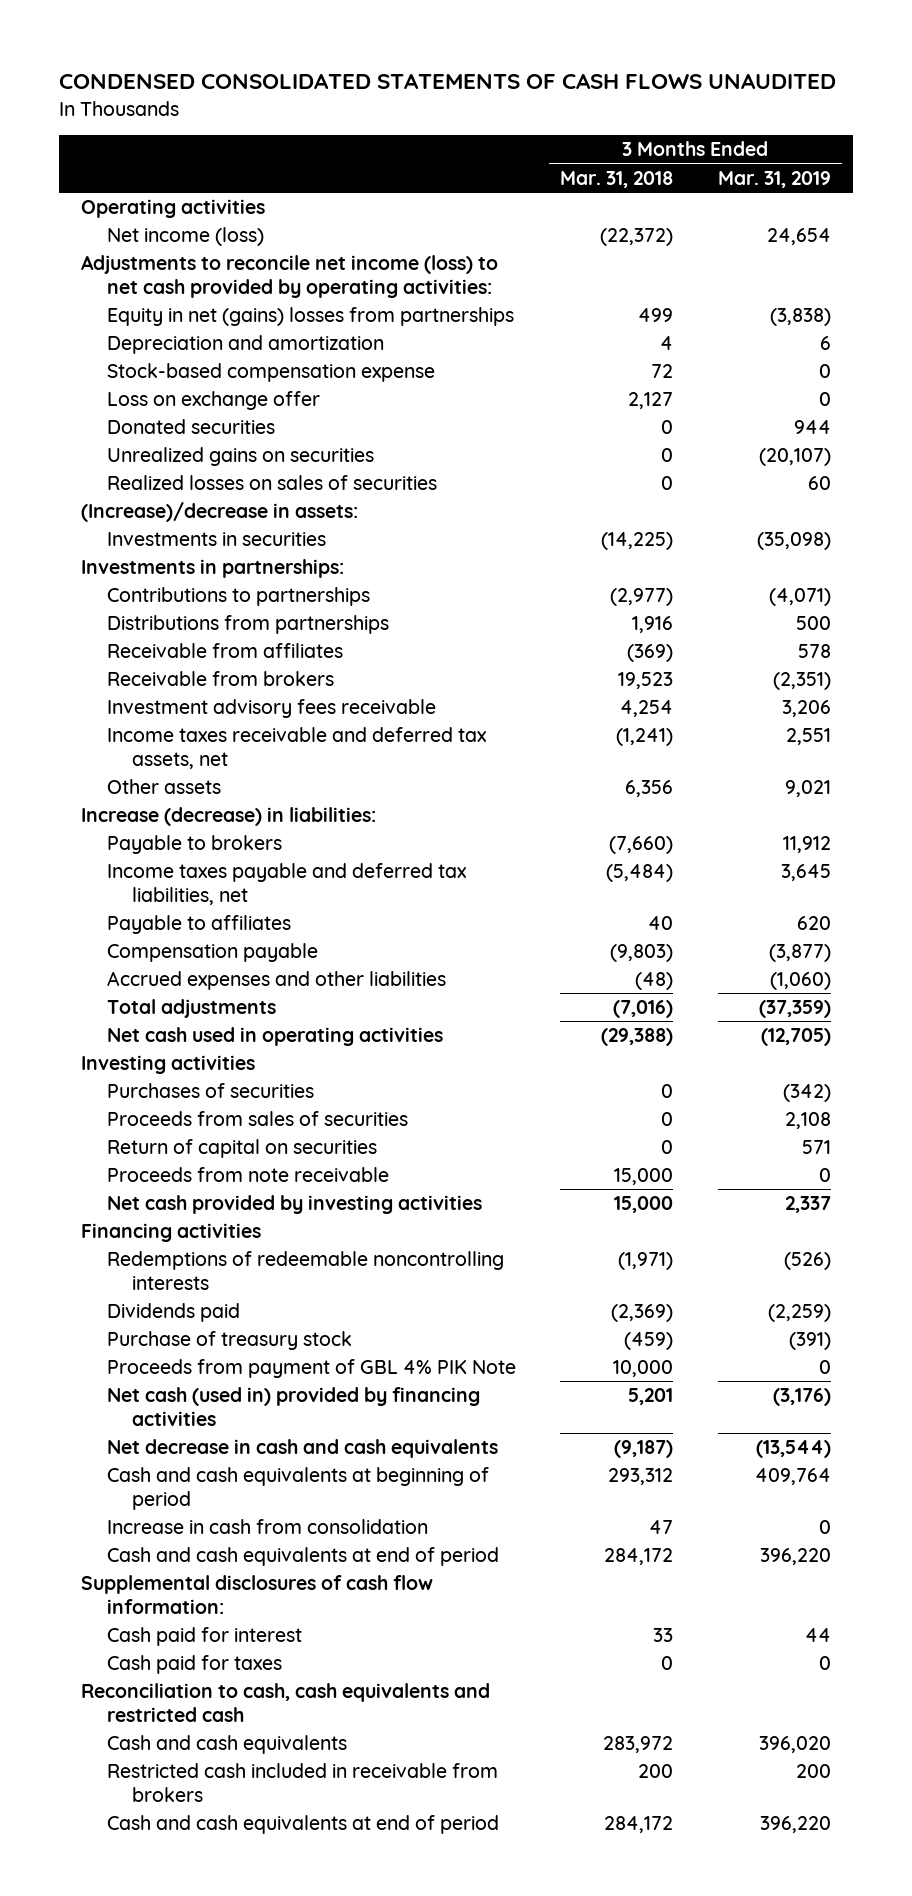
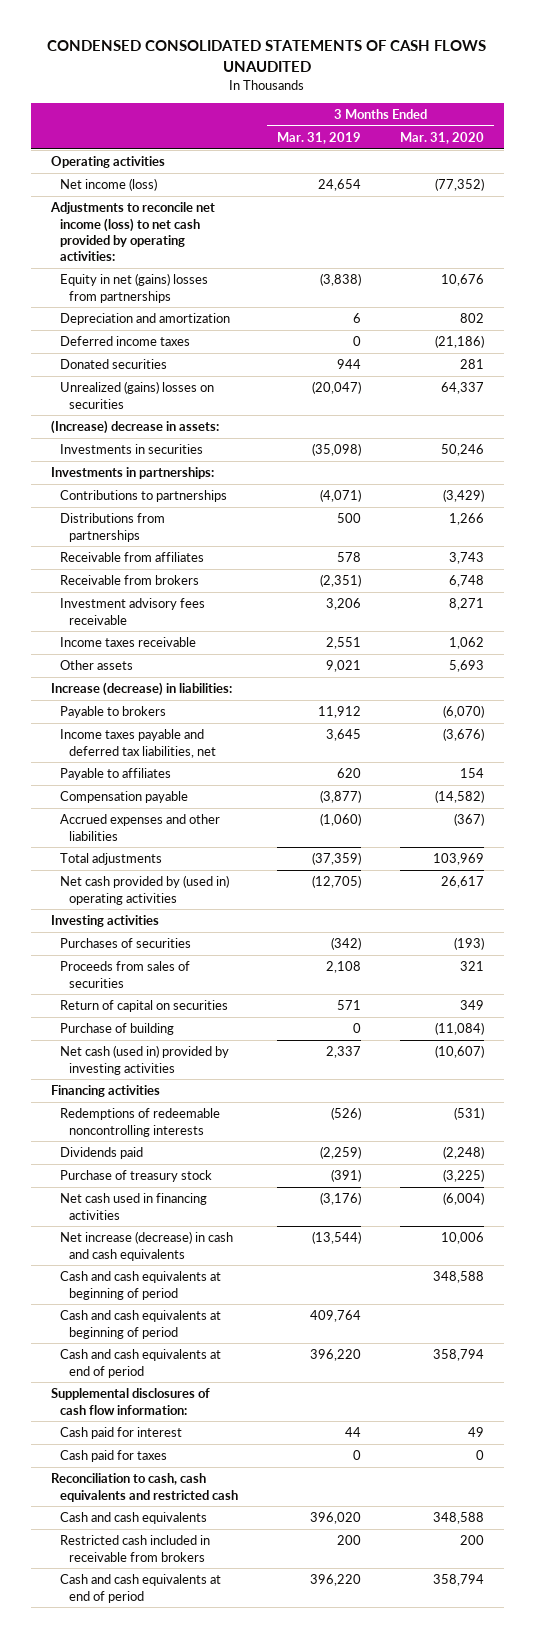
[560,170,674,188] Mar. 31, 2018 -> none
none -> [400,131,485,144] Mar. 31, 2020
[106,363,435,383] Stock-based compensation expense -> none
[106,391,320,411] Loss on exchange offer -> none
none -> [59,336,190,347] Deferred income taxes
[106,475,437,491] Realized losses on sales of securities -> none
[106,447,374,467] Unrealized gains on securities -> [59,381,214,409] Unrealized (gains) losses on securities
[758,448,831,467] (20,107) -> [312,381,362,395] (20,047)
[81,502,359,523] (Increase)/decrease in assets: -> [50,420,219,435] (Increase) decrease in assets:
[106,727,487,769] Income taxes receivable and deferred tax assets, net -> [59,637,196,648] Income taxes receivable
[106,1027,443,1047] Net cash used in operating activities -> [59,875,229,905] Net cash provided by (used in) operating activities
[106,1167,389,1183] Proceeds from note receivable -> none
none -> [59,1023,174,1036] Purchase of building
[106,1195,482,1215] Net cash provided by investing activities -> [59,1045,229,1075] Net cash (used in) provided by investing activities
[106,1359,516,1379] Proceeds from payment of GBL 4% PIK Note -> none
[106,1387,480,1426] Net cash (used in) provided by financing activities -> [59,1193,207,1220] Net cash used in financing activities
[106,1439,498,1459] Net decrease in cash and cash equivalents -> [59,1231,233,1261] Net increase (decrease) in cash and cash equivalents
none -> [59,1271,221,1300] Cash and cash equivalents at beginning of period
[106,1519,428,1535] Increase in cash from consolidation -> none

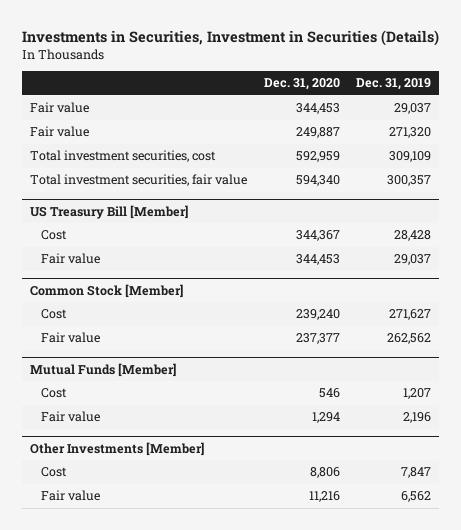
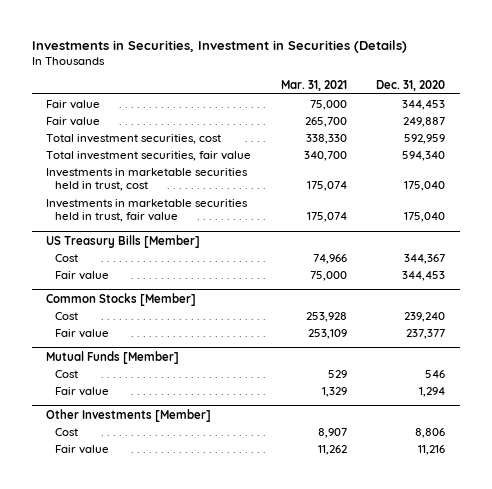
[356,78,432,91] Dec. 31, 2019 -> none
none -> [280,80,347,92] Mar. 31, 2021
none -> [46,167,249,192] Investments in marketable securities held in trust, cost
none -> [46,198,249,223] Investments in marketable securities held in trust, fair value
[30,204,189,219] US Treasury Bill [Member] -> [46,234,201,248] US Treasury Bills [Member]
[30,283,184,298] Common Stock [Member] -> [46,292,197,306] Common Stocks [Member]

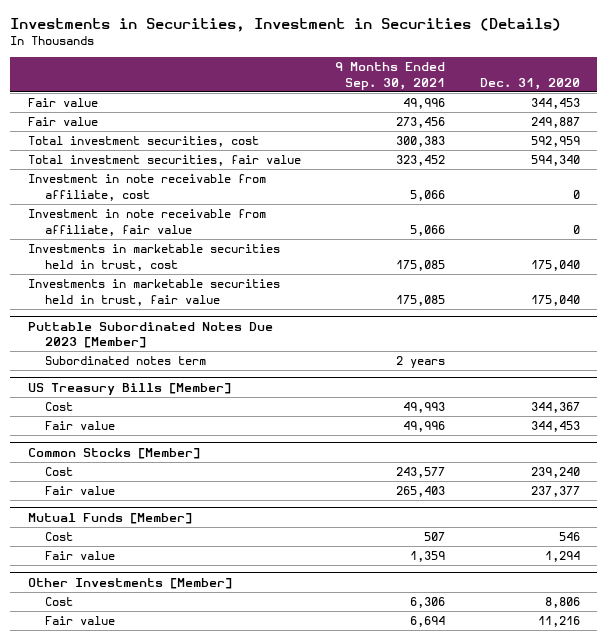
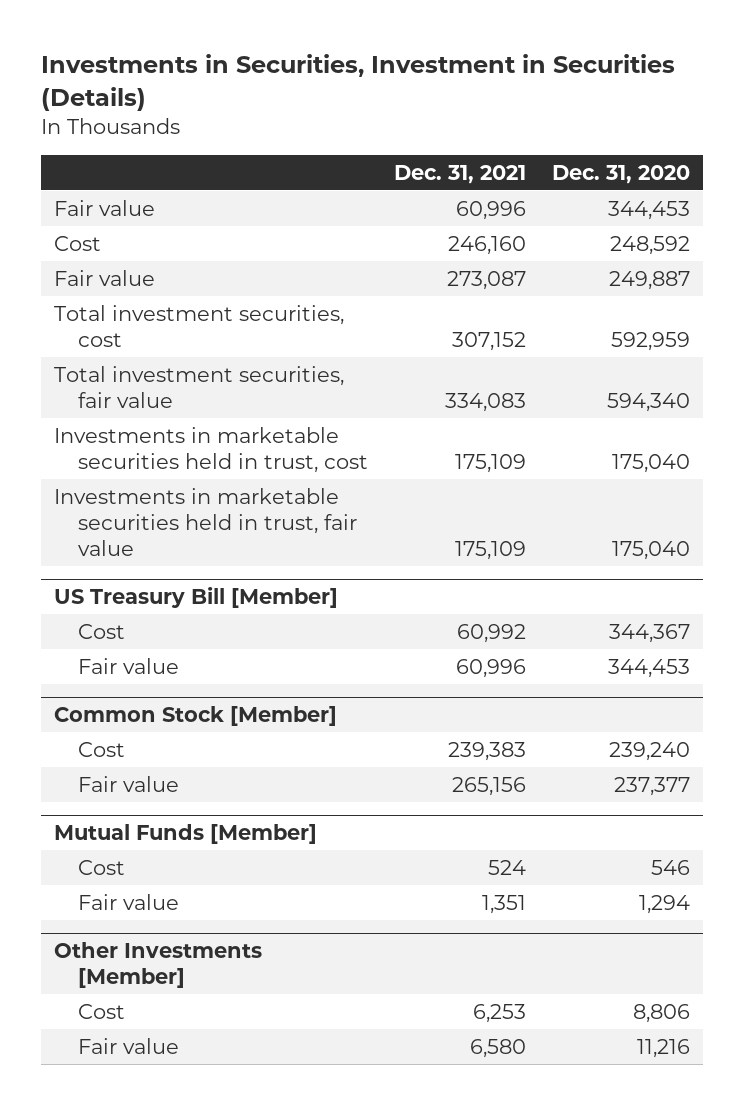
[335,62,446,90] 9 Months Ended Sep. 30, 2021 -> none
none -> [393,164,526,184] Dec. 31, 2021
none -> [54,235,102,251] Cost
[27,174,266,201] Investment in note receivable from affiliate, cost -> none
[27,209,266,236] Investment in note receivable from affiliate, fair value -> none
[27,321,273,349] Puttable Subordinated Notes Due 2023 [Member] -> none
[45,356,207,366] Subordinated notes term -> none
[27,382,231,395] US Treasury Bills [Member] -> [54,586,339,608] US Treasury Bill [Member]
[27,447,200,459] Common Stocks [Member] -> [54,705,338,726] Common Stock [Member]

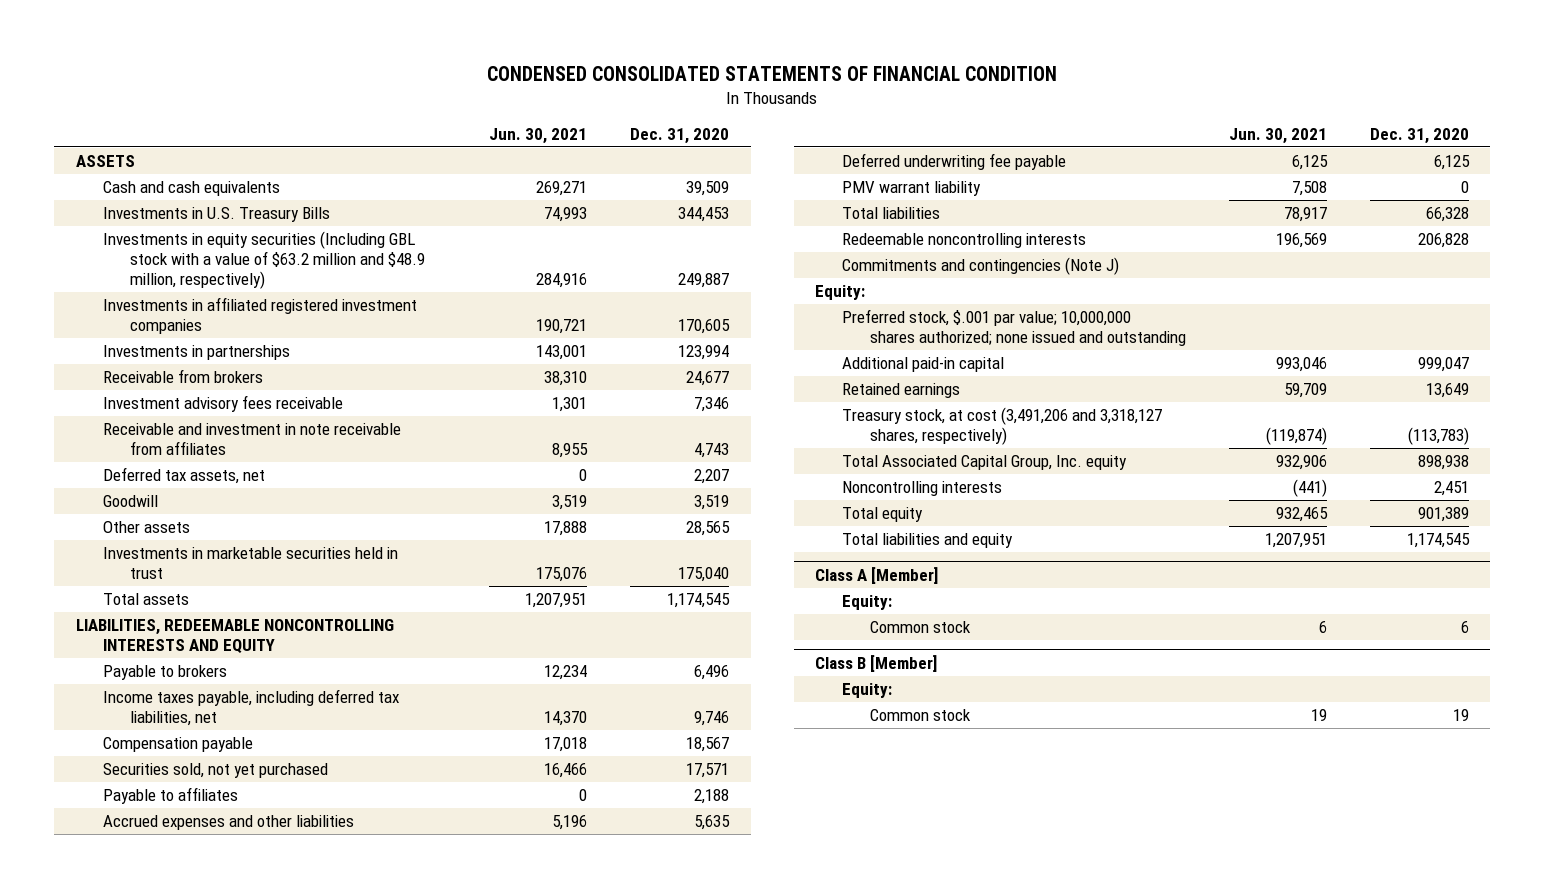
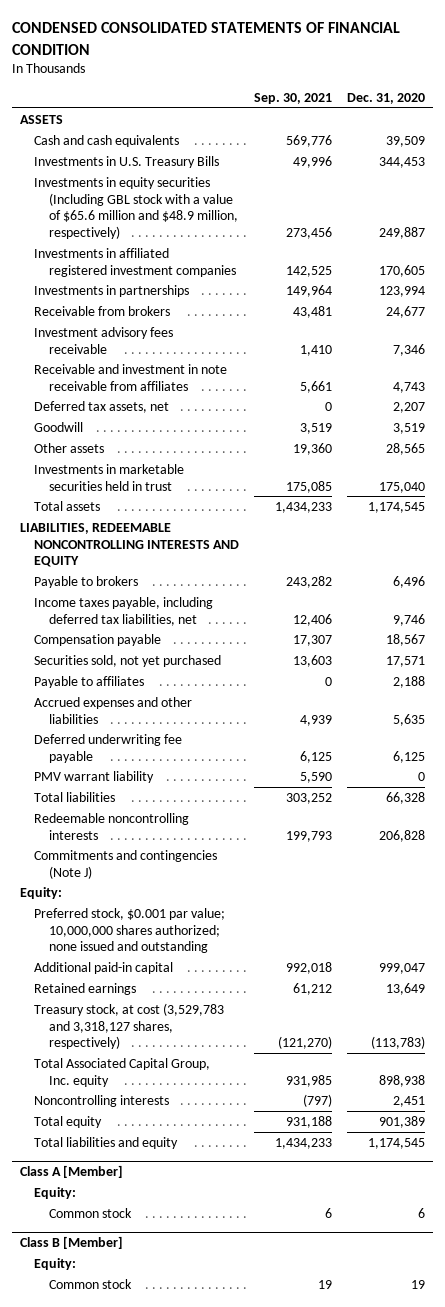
[489,127,588,144] Jun. 30, 2021 -> none
none -> [254,92,333,104] Sep. 30, 2021
[102,231,426,289] Investments in equity securities (Including GBL stock with a value of $63.2 million and $48.9 million, respectively) -> [34,176,238,239] Investments in equity securities (Including GBL stock with a value of $65.6 million and $48.9 million, respectively)
[842,309,1186,346] Preferred stock, $.001 par value; 10,000,000 shares authorized; none issued and outstanding -> [34,907,226,954] Preferred stock, $0.001 par value; 10,000,000 shares authorized; none issued and outstanding
[842,407,1163,445] Treasury stock, at cost (3,491,206 and 3,318,127 shares, respectively) -> [34,1002,225,1050] Treasury stock, at cost (3,529,783 and 3,318,127 shares, respectively)

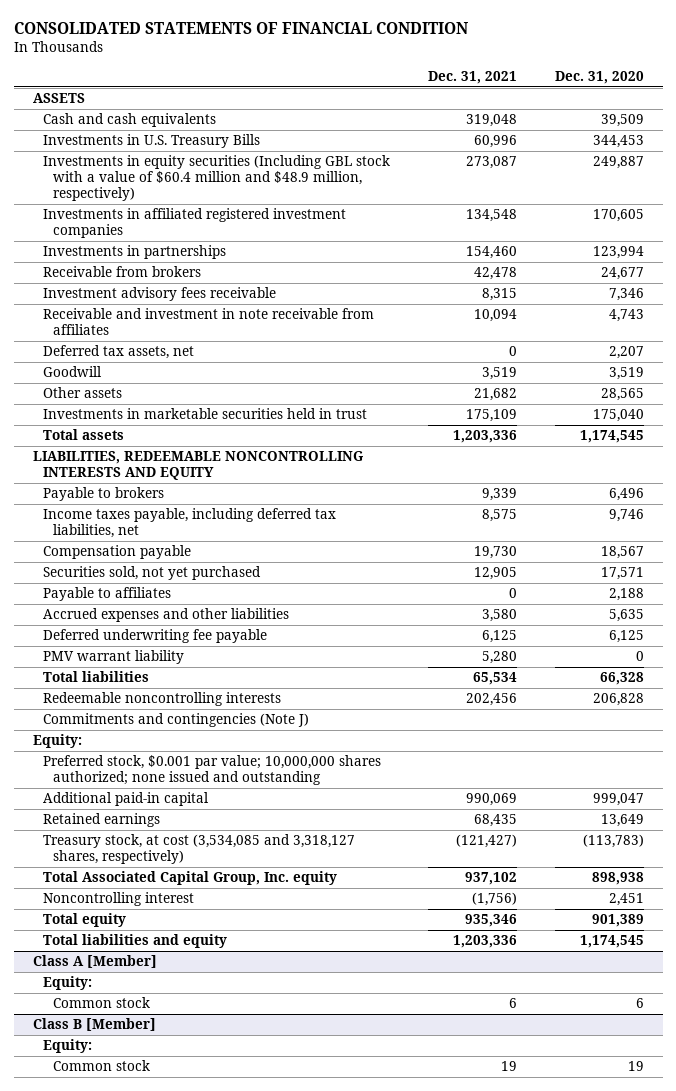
[12,22,401,55] CONDENSED CONSOLIDATED STATEMENTS OF FINANCIAL CONDITION -> [13,22,468,35] CONSOLIDATED STATEMENTS OF FINANCIAL CONDITION
[254,92,333,104] Sep. 30, 2021 -> none
none -> [427,71,517,85] Dec. 31, 2021
[34,176,238,239] Investments in equity securities (Including GBL stock with a value of $65.6 million and $48.9 million, respectively) -> [42,155,390,202] Investments in equity securities (Including GBL stock with a value of $60.4 million and $48.9 million, respectively)
[34,1002,225,1050] Treasury stock, at cost (3,529,783 and 3,318,127 shares, respectively) -> [42,834,355,865] Treasury stock, at cost (3,534,085 and 3,318,127 shares, respectively)
[34,1094,170,1107] Noncontrolling interests -> [42,892,194,907] Noncontrolling interest

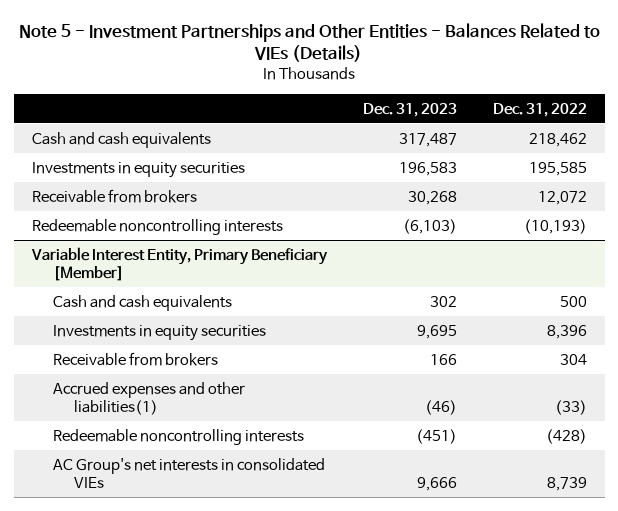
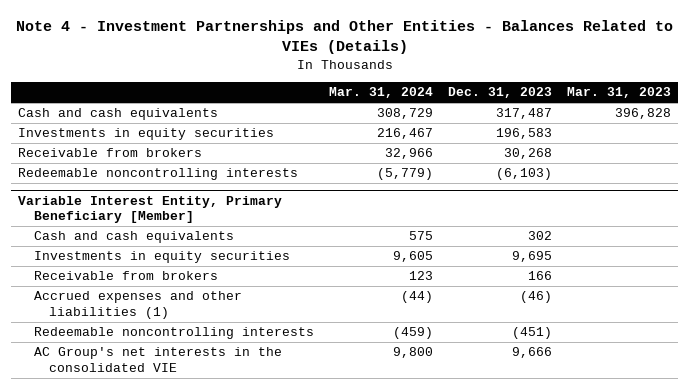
[19,22,601,63] Note 5 - Investment Partnerships and Other Entities - Balances Related to VIEs (Details) -> [15,20,673,55] Note 4 - Investment Partnerships and Other Entities - Balances Related to VIEs (Details)
[492,102,587,117] Dec. 31, 2022 -> none
none -> [328,87,433,99] Mar. 31, 2024
none -> [566,87,671,99] Mar. 31, 2023
[52,381,245,415] Accrued expenses and other liabilities(1) -> [33,291,242,319] Accrued expenses and other liabilities (1)
[52,457,325,488] AC Group's net interests in consolidated VIEs -> [33,347,282,372] AC Group's net interests in the consolidated VIE

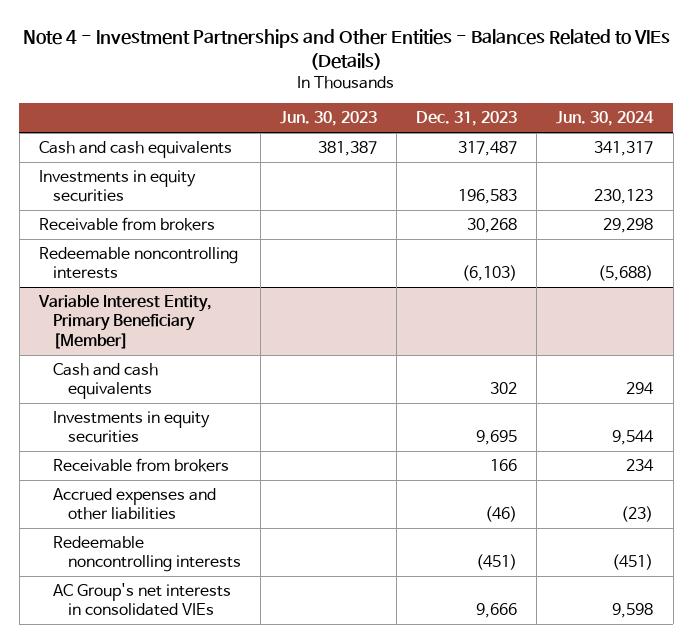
[328,87,433,99] Mar. 31, 2024 -> none
[566,87,671,99] Mar. 31, 2023 -> none
none -> [280,111,378,127] Jun. 30, 2023
none -> [556,111,655,127] Jun. 30, 2024
[33,291,242,319] Accrued expenses and other liabilities (1) -> [53,487,217,521] Accrued expenses and other liabilities
[33,347,282,372] AC Group's net interests in the consolidated VIE -> [53,582,232,617] AC Group's net interests in consolidated VIEs

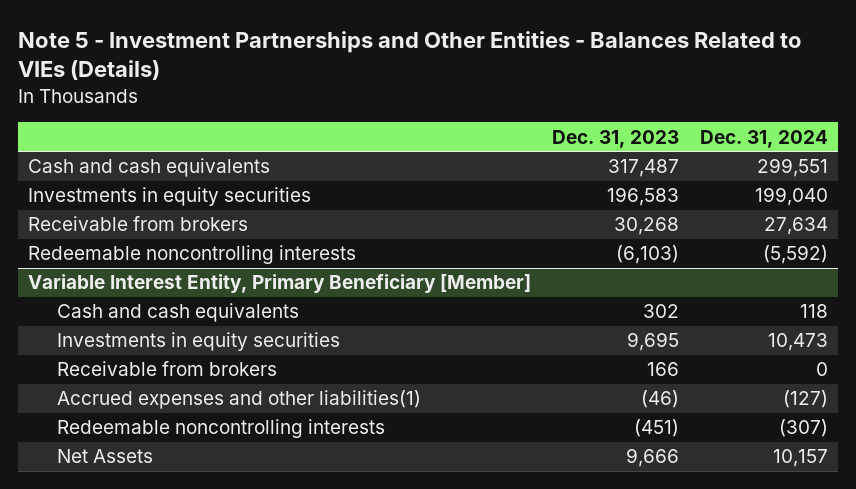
[23,29,671,71] Note 4 - Investment Partnerships and Other Entities - Balances Related to VIEs (Details) -> [17,30,802,81] Note 5 - Investment Partnerships and Other Entities - Balances Related to VIEs (Details)
[280,111,378,127] Jun. 30, 2023 -> none
[556,111,655,127] Jun. 30, 2024 -> none
none -> [699,129,828,148] Dec. 31, 2024
[53,487,217,521] Accrued expenses and other liabilities -> [57,390,422,410] Accrued expenses and other liabilities(1)
[53,582,232,617] AC Group's net interests in consolidated VIEs -> [57,449,154,464] Net Assets

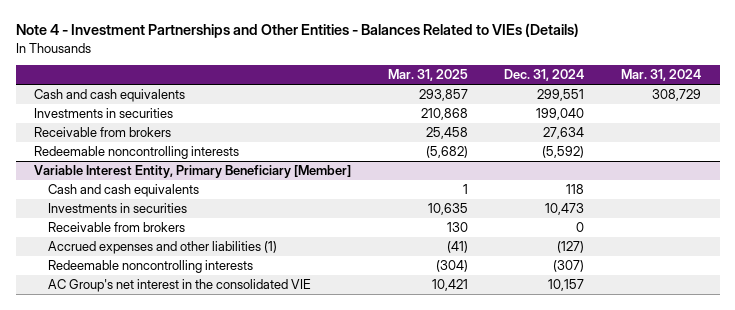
[17,30,802,81] Note 5 - Investment Partnerships and Other Entities - Balances Related to VIEs (Details) -> [15,23,579,39] Note 4 - Investment Partnerships and Other Entities - Balances Related to VIEs (Details)
[551,129,679,148] Dec. 31, 2023 -> none
none -> [387,69,468,82] Mar. 31, 2025
none -> [621,69,702,82] Mar. 31, 2024
[28,187,312,207] Investments in equity securities -> [33,108,173,119] Investments in securities
[57,332,341,352] Investments in equity securities -> [47,203,187,214] Investments in securities
[57,390,422,410] Accrued expenses and other liabilities(1) -> [47,241,277,255] Accrued expenses and other liabilities (1)
[57,449,154,464] Net Assets -> [47,279,311,293] AC Group's net interest in the consolidated VIE

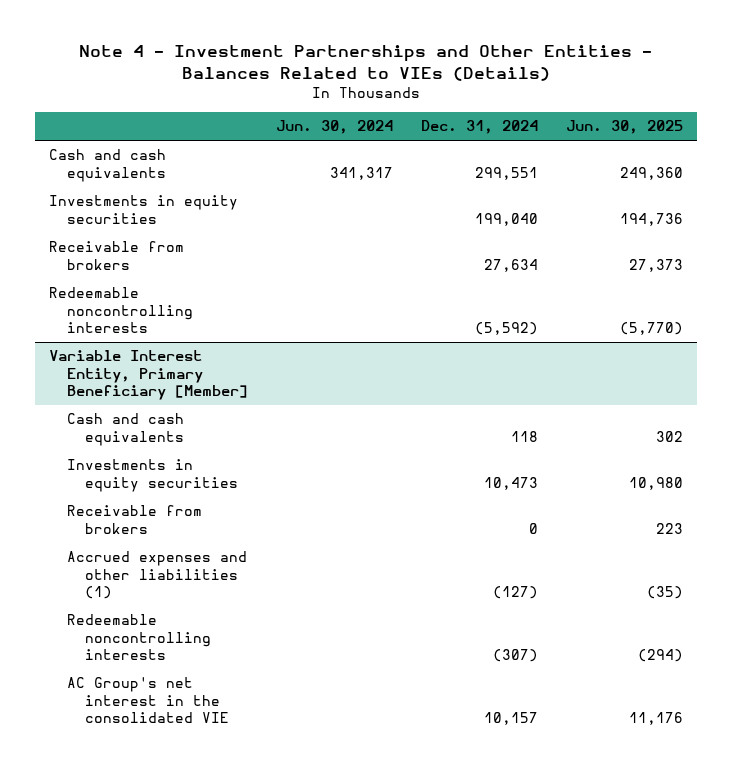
[387,69,468,82] Mar. 31, 2025 -> none
[621,69,702,82] Mar. 31, 2024 -> none
none -> [276,120,394,135] Jun. 30, 2024
none -> [565,120,683,135] Jun. 30, 2025
[33,108,173,119] Investments in securities -> [49,195,239,224] Investments in equity securities
[47,203,187,214] Investments in securities -> [67,459,239,492] Investments in equity securities

